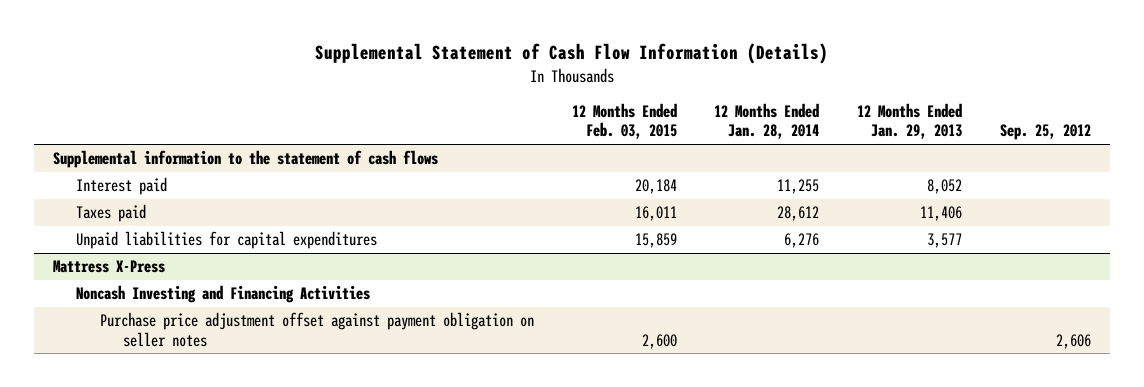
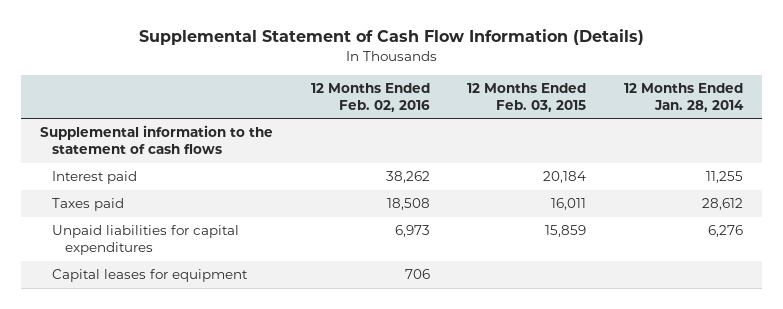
[857,103,963,140] 12 Months Ended Jan. 29, 2013 -> none
[999,124,1091,141] Sep. 25, 2012 -> none
none -> [310,82,430,112] 12 Months Ended Feb. 02, 2016
[52,260,165,274] Mattress X-Press -> none
[76,285,371,304] Noncash Investing and Financing Activities -> none
[99,312,534,347] Purchase price adjustment offset against payment obligation on seller notes -> none
none -> [52,269,249,283] Capital leases for equipment

